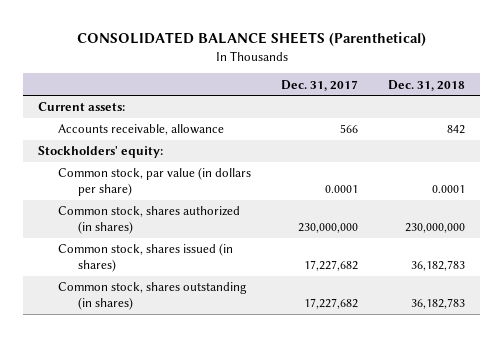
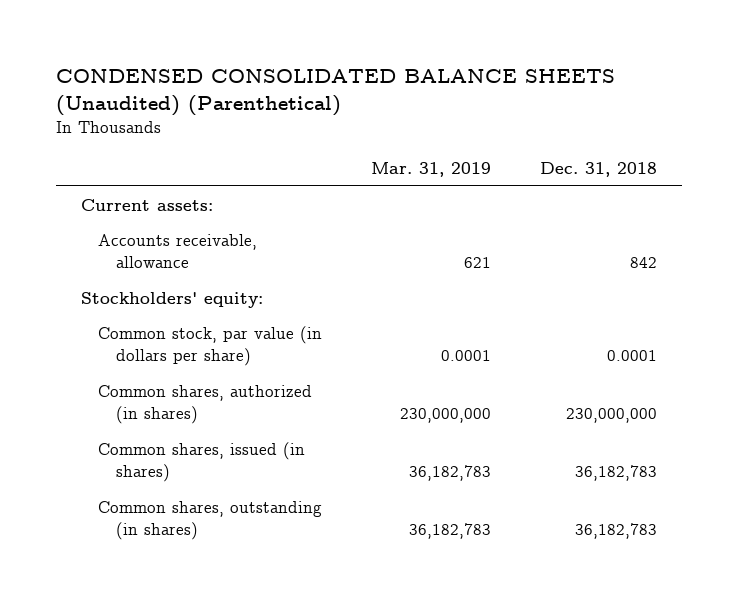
[76,32,426,47] CONSOLIDATED BALANCE SHEETS (Parenthetical) -> [56,68,616,116] CONDENSED CONSOLIDATED BALANCE SHEETS (Unaudited) (Parenthetical)
[281,79,359,91] Dec. 31, 2017 -> none
none -> [371,161,492,177] Mar. 31, 2019
[58,206,241,234] Common stock, shares authorized (in shares) -> [98,384,313,424] Common shares, authorized (in shares)
[58,243,234,272] Common stock, shares issued (in shares) -> [98,441,306,482] Common shares, issued (in shares)
[58,282,248,310] Common stock, shares outstanding (in shares) -> [98,500,323,540] Common shares, outstanding (in shares)

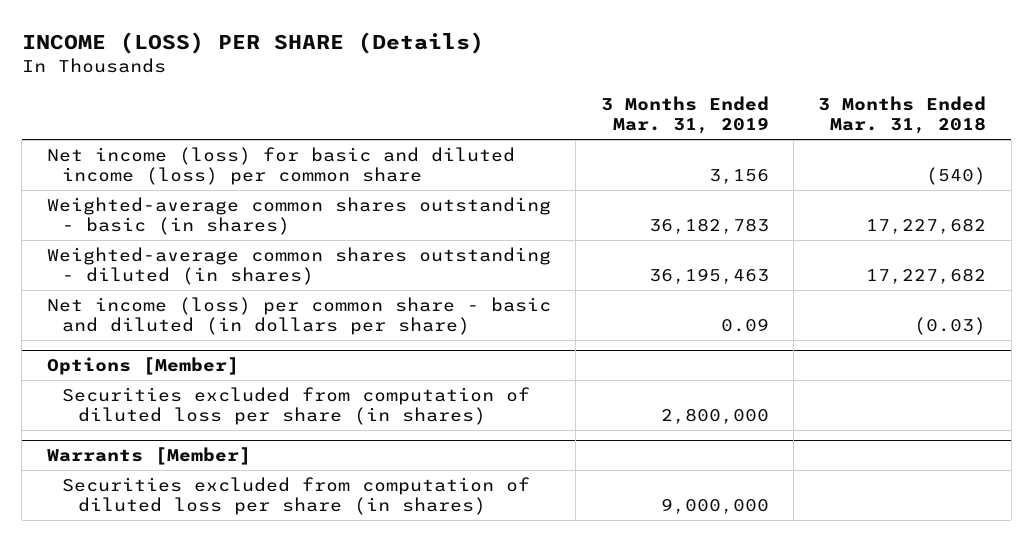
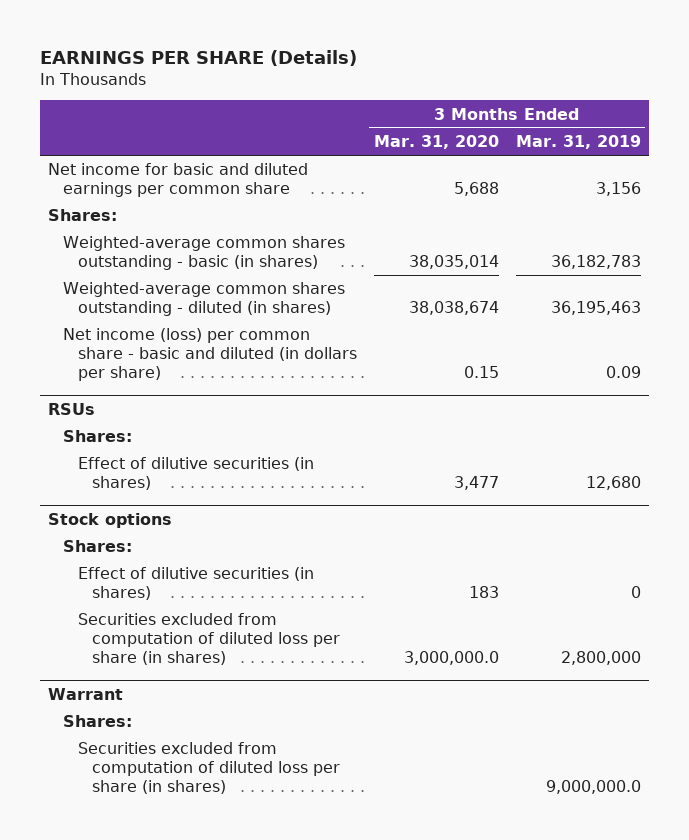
[21,31,484,54] INCOME (LOSS) PER SHARE (Details) -> [39,49,357,66] EARNINGS PER SHARE (Details)
[818,96,987,135] 3 Months Ended Mar. 31, 2018 -> none
none -> [373,134,499,149] Mar. 31, 2020
[46,146,515,186] Net income (loss) for basic and diluted income (loss) per common share -> [48,163,309,198] Net income for basic and diluted earnings per common share
none -> [48,209,118,222] Shares:
none -> [48,402,96,415] RSUs
none -> [63,430,133,443] Shares:
none -> [77,457,314,491] Effect of dilutive securities (in shares)
[46,356,239,375] Options [Member] -> [48,512,173,528] Stock options
none -> [63,540,133,553] Shares:
none -> [77,567,314,601] Effect of dilutive securities (in shares)
[46,446,251,465] Warrants [Member] -> [48,687,124,700] Warrant
none -> [63,715,133,728] Shares:
[660,498,769,515] 9,000,000 -> [545,779,641,794] 9,000,000.0

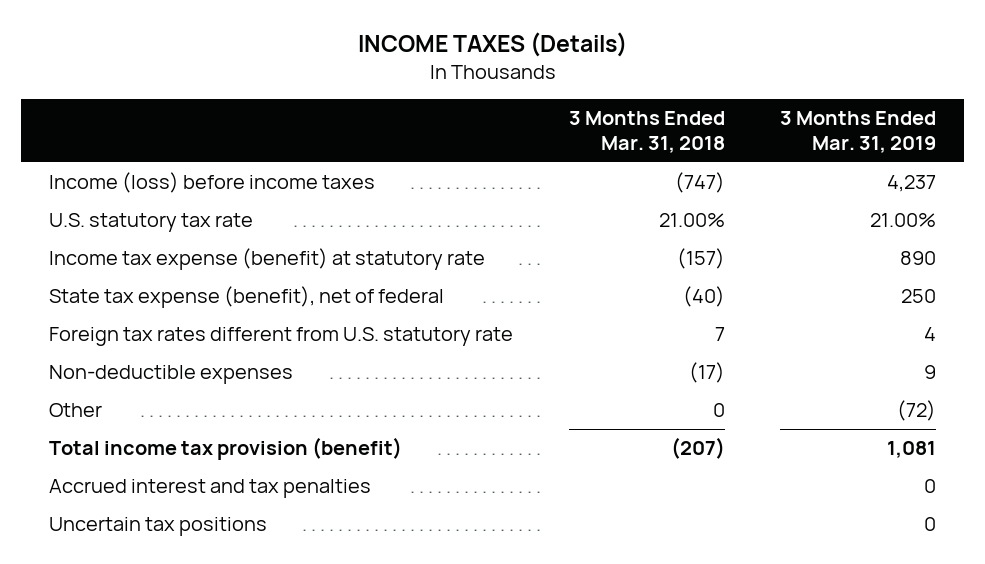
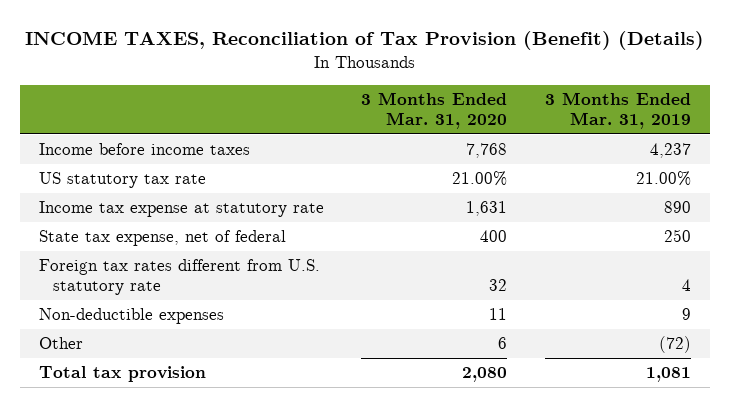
[357,32,627,58] INCOME TAXES (Details) -> [24,31,704,51] INCOME TAXES, Reconciliation of Tax Provision (Benefit) (Details)
[568,111,725,154] 3 Months Ended Mar. 31, 2018 -> none
none -> [361,92,508,129] 3 Months Ended Mar. 31, 2020
[49,172,376,194] Income (loss) before income taxes -> [38,143,250,156] Income before income taxes
[49,213,254,233] U.S. statutory tax rate -> [38,172,206,189] US statutory tax rate
[49,248,486,271] Income tax expense (benefit) at statutory rate -> [38,201,324,218] Income tax expense at statutory rate
[49,286,445,309] State tax expense (benefit), net of federal -> [38,230,286,247] State tax expense, net of federal
[49,479,372,499] Accrued interest and tax penalties -> none
[49,517,268,537] Uncertain tax positions -> none
[49,437,403,461] Total income tax provision (benefit) -> [38,366,206,383] Total tax provision

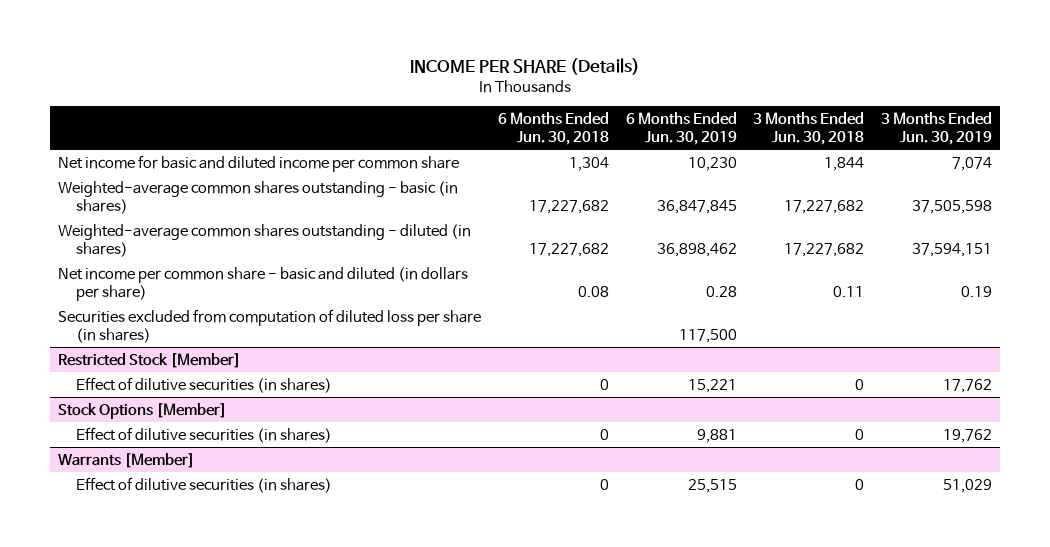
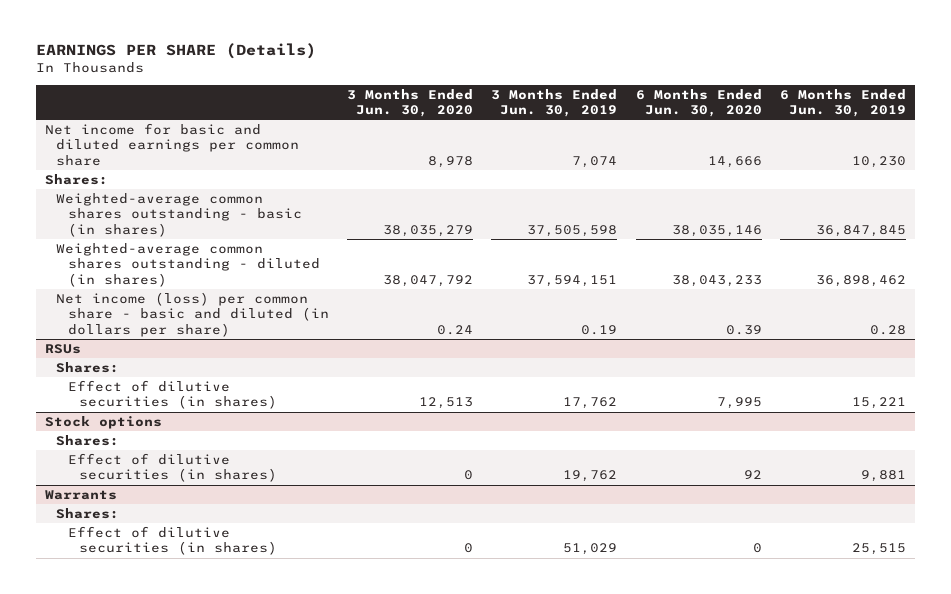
[410,58,641,76] INCOME PER SHARE (Details) -> [35,43,316,60] EARNINGS PER SHARE (Details)
[498,112,610,146] 6 Months Ended Jun. 30, 2018 -> none
[753,112,865,146] 3 Months Ended Jun. 30, 2018 -> none
none -> [346,88,473,117] 3 Months Ended Jun. 30, 2020
none -> [635,88,762,117] 6 Months Ended Jun. 30, 2020
[58,154,460,172] Net income for basic and diluted income per common share -> [44,123,300,166] Net income for basic and diluted earnings per common share
none -> [44,174,108,186] Shares:
[58,308,482,343] Securities excluded from computation of diluted loss per share (in shares) -> none
[58,352,242,368] Restricted Stock [Member] -> none
[58,266,469,301] Net income per common share - basic and diluted (in dollars per share) -> [56,292,329,337] Net income (loss) per common share - basic and diluted (in dollars per share)
none -> [44,344,81,355] RSUs
none -> [56,362,120,374] Shares:
[58,402,228,419] Stock Options [Member] -> [44,416,162,430] Stock options
none -> [56,435,120,447] Shares:
[58,452,196,468] Warrants [Member] -> [44,490,117,501] Warrants
none -> [56,508,120,520] Shares:

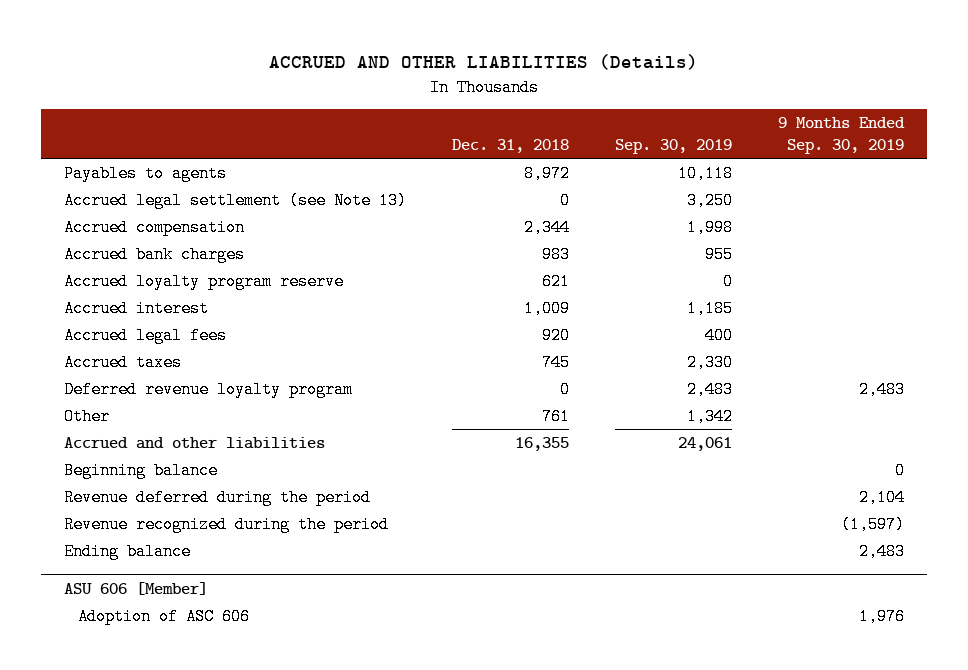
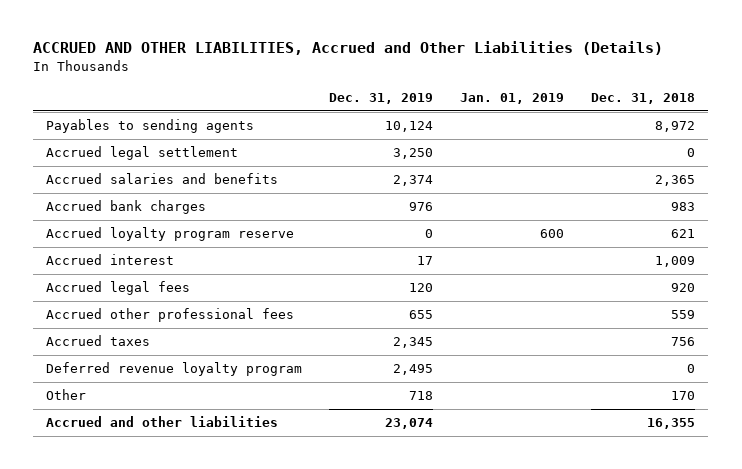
[269,53,699,70] ACCRUED AND OTHER LIABILITIES (Details) -> [33,41,664,56] ACCRUED AND OTHER LIABILITIES, Accrued and Other Liabilities (Details)
[615,138,733,154] Sep. 30, 2019 -> none
[778,117,906,154] 9 Months Ended Sep. 30, 2019 -> none
none -> [329,93,434,105] Dec. 31, 2019
none -> [460,93,565,105] Jan. 01, 2019
[63,164,227,182] Payables to agents -> [46,119,255,134] Payables to sending agents
[63,191,407,209] Accrued legal settlement (see Note 13) -> [46,146,239,161] Accrued legal settlement
[63,218,245,236] Accrued compensation -> [46,173,279,185] Accrued salaries and benefits
[523,218,570,236] 2,344 -> [655,175,696,187] 2,365
none -> [46,308,295,323] Accrued other professional fees
[541,353,570,371] 745 -> [671,337,696,347] 756
[541,407,570,425] 761 -> [671,391,696,401] 170
[63,461,218,479] Beginning balance -> none
[63,488,371,506] Revenue deferred during the period -> none
[63,515,389,533] Revenue recognized during the period -> none
[63,542,191,560] Ending balance -> none
[63,581,208,595] ASU 606 [Member] -> none
[77,607,250,625] Adoption of ASC 606 -> none

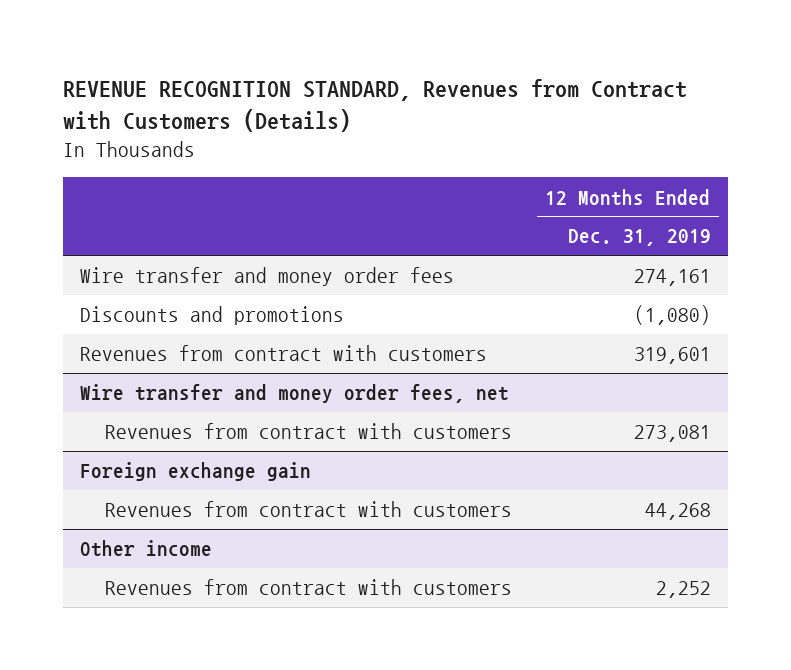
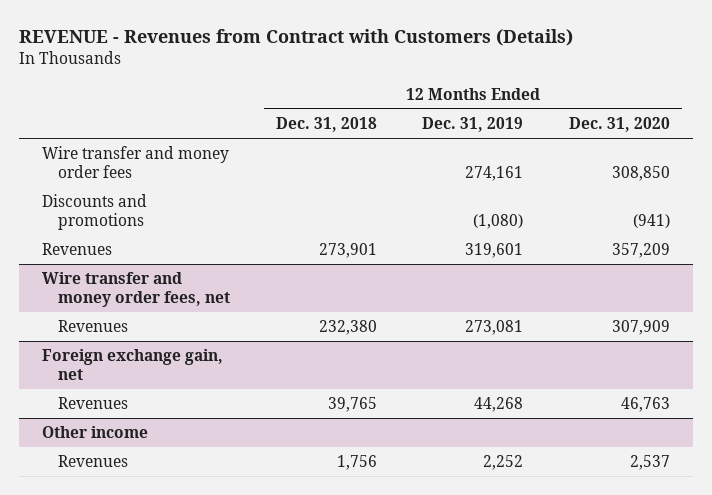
[62,78,687,133] REVENUE RECOGNITION STANDARD, Revenues from Contract with Customers (Details) -> [19,29,574,47] REVENUE - Revenues from Contract with Customers (Details)
none -> [275,117,377,133] Dec. 31, 2018
none -> [569,117,671,133] Dec. 31, 2020
[79,345,487,362] Revenues from contract with customers -> [42,243,113,256] Revenues
[105,423,513,440] Revenues from contract with customers -> [57,320,128,333] Revenues
[79,462,311,482] Foreign exchange gain -> [42,349,224,380] Foreign exchange gain, net
[105,501,513,518] Revenues from contract with customers -> [57,397,128,410] Revenues
[105,579,513,596] Revenues from contract with customers -> [57,455,128,468] Revenues

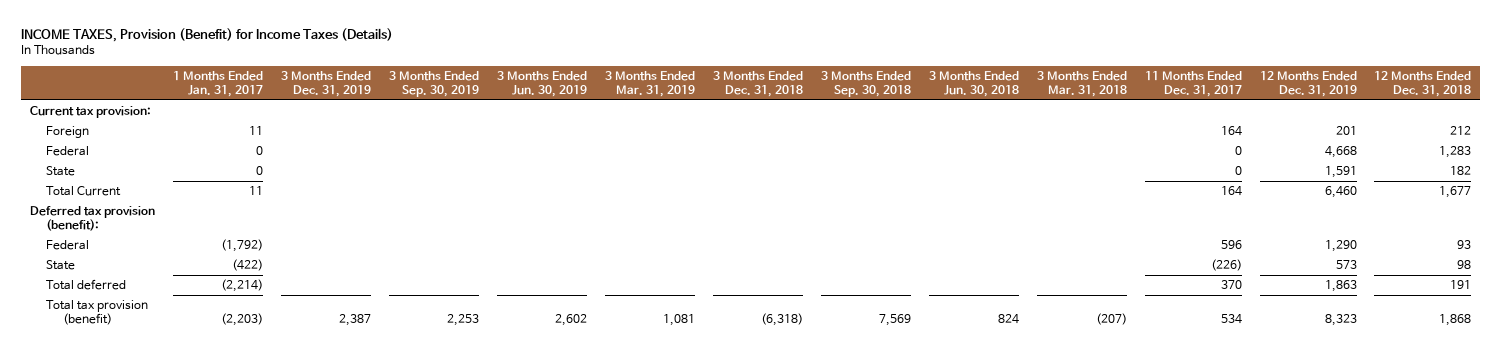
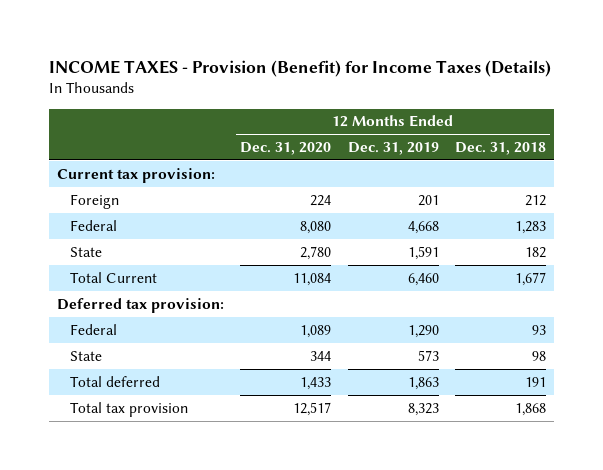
[21,27,394,42] INCOME TAXES, Provision (Benefit) for Income Taxes (Details) -> [48,59,551,77] INCOME TAXES - Provision (Benefit) for Income Taxes (Details)
[172,71,263,97] 1 Months Ended Jan. 31, 2017 -> none
[280,71,371,97] 3 Months Ended Dec. 31, 2019 -> none
[388,71,479,97] 3 Months Ended Sep. 30, 2019 -> none
[496,71,587,97] 3 Months Ended Jun. 30, 2019 -> none
[604,71,695,97] 3 Months Ended Mar. 31, 2019 -> none
[712,71,803,97] 3 Months Ended Dec. 31, 2018 -> none
[820,71,911,97] 3 Months Ended Sep. 30, 2018 -> none
[928,71,1019,97] 3 Months Ended Jun. 30, 2018 -> none
[1036,71,1127,97] 3 Months Ended Mar. 31, 2018 -> none
[1144,71,1242,97] 11 Months Ended Dec. 31, 2017 -> none
none -> [240,141,332,155] Dec. 31, 2020
[30,206,156,232] Deferred tax provision (benefit): -> [57,297,225,313] Deferred tax provision:
[46,300,149,326] Total tax provision (benefit) -> [69,401,188,417] Total tax provision

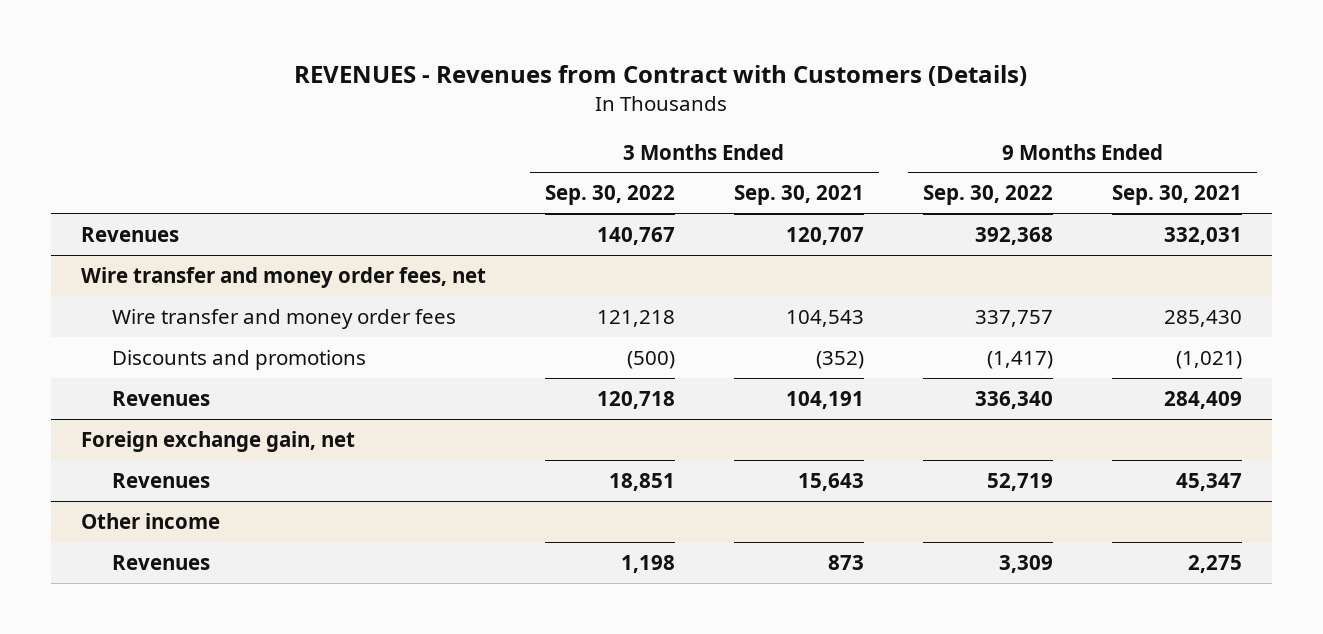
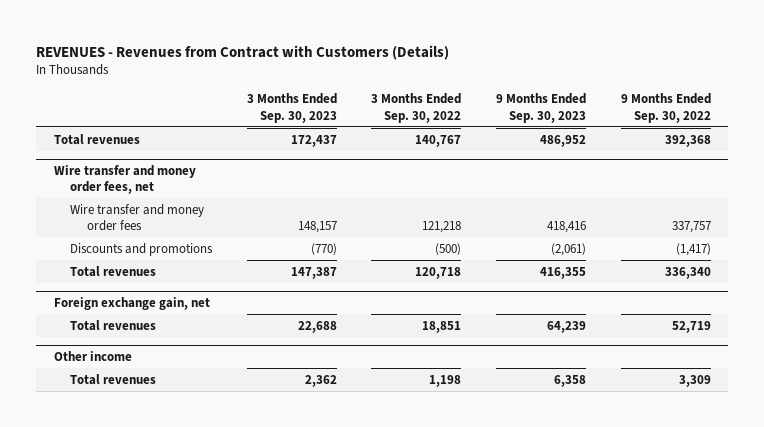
[733,185,864,206] Sep. 30, 2021 -> none
[1112,185,1243,206] Sep. 30, 2021 -> none
none -> [246,93,337,123] 3 Months Ended Sep. 30, 2023
none -> [496,93,587,123] 9 Months Ended Sep. 30, 2023
[80,226,179,242] Revenues -> [53,133,140,145] Total revenues
[112,390,211,406] Revenues -> [70,265,157,277] Total revenues
[112,472,211,488] Revenues -> [70,319,157,331] Total revenues
[112,554,211,570] Revenues -> [70,373,157,385] Total revenues

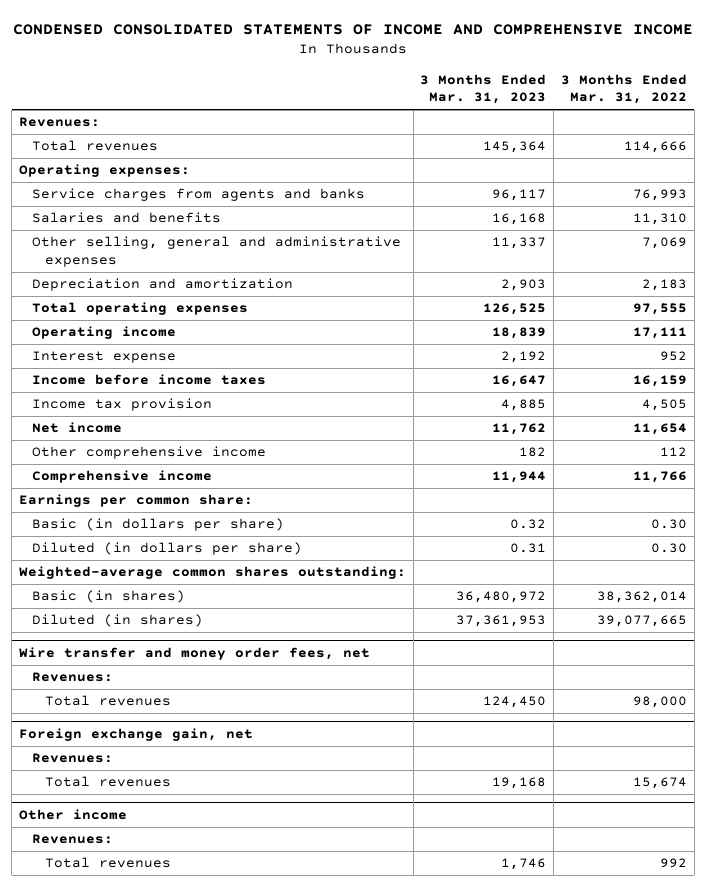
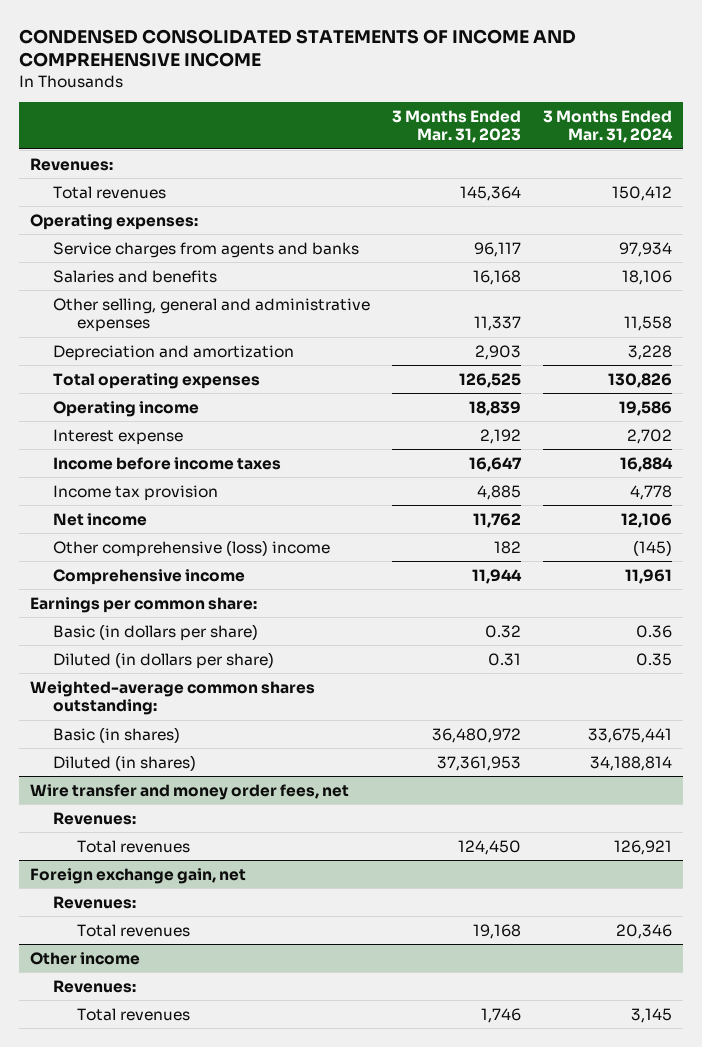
[560,73,687,105] 3 Months Ended Mar. 31, 2022 -> none
none -> [543,110,674,144] 3 Months Ended Mar. 31, 2024
[31,446,266,460] Other comprehensive income -> [53,539,331,557] Other comprehensive (loss) income

